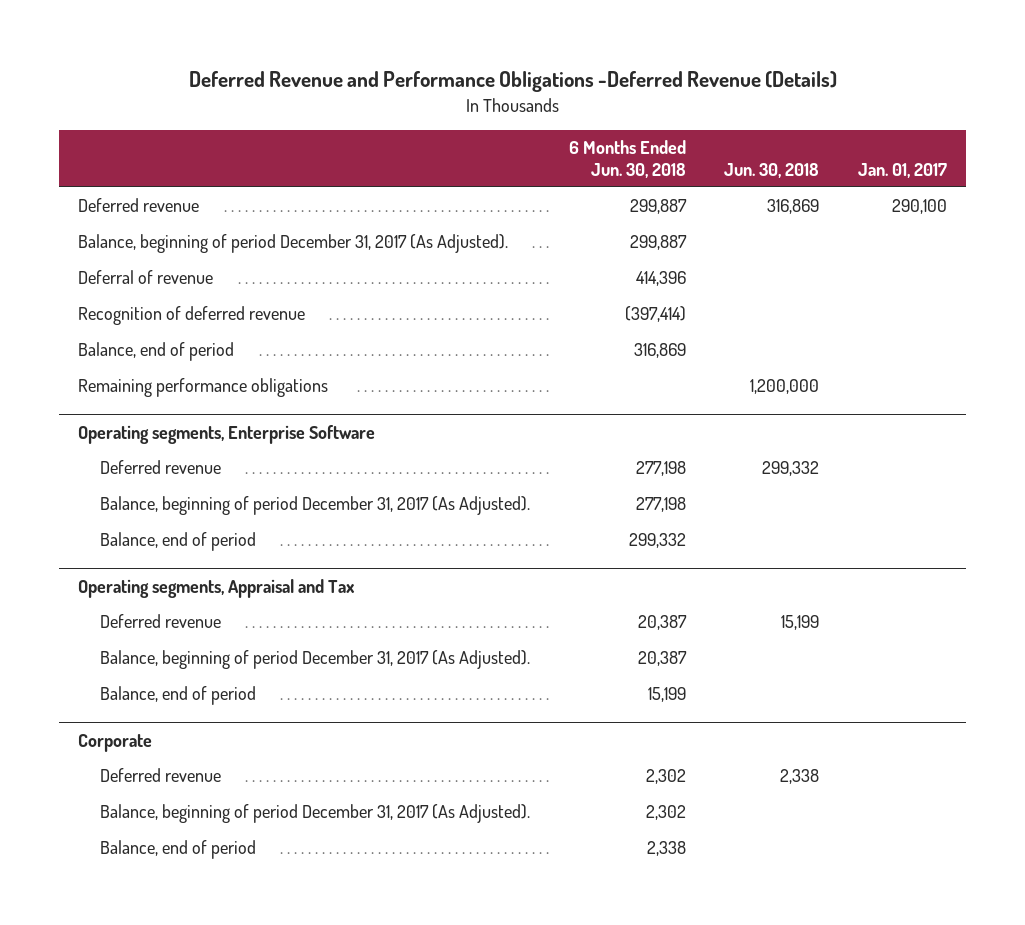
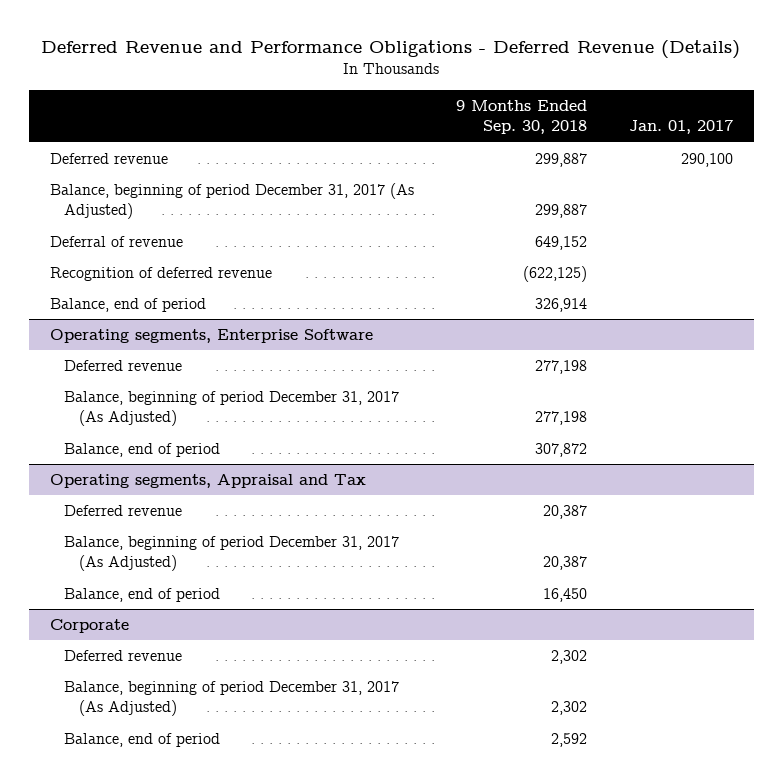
[188,71,837,93] Deferred Revenue and Performance Obligations -Deferred Revenue (Details) -> [41,40,741,60] Deferred Revenue and Performance Obligations - Deferred Revenue (Details)
[568,140,686,178] 6 Months Ended Jun. 30, 2018 -> none
[724,162,820,178] Jun. 30, 2018 -> none
none -> [455,100,587,135] 9 Months Ended Sep. 30, 2018
[78,234,509,254] Balance, beginning of period December 31, 2017 (As Adjusted). -> [49,183,414,220] Balance, beginning of period December 31, 2017 (As Adjusted)
[78,378,329,398] Remaining performance obligations -> none
[100,496,531,516] Balance, beginning of period December 31, 2017 (As Adjusted). -> [64,391,400,427] Balance, beginning of period December 31, 2017 (As Adjusted)
[100,650,531,670] Balance, beginning of period December 31, 2017 (As Adjusted). -> [64,536,400,572] Balance, beginning of period December 31, 2017 (As Adjusted)
[100,804,531,824] Balance, beginning of period December 31, 2017 (As Adjusted). -> [64,681,400,717] Balance, beginning of period December 31, 2017 (As Adjusted)

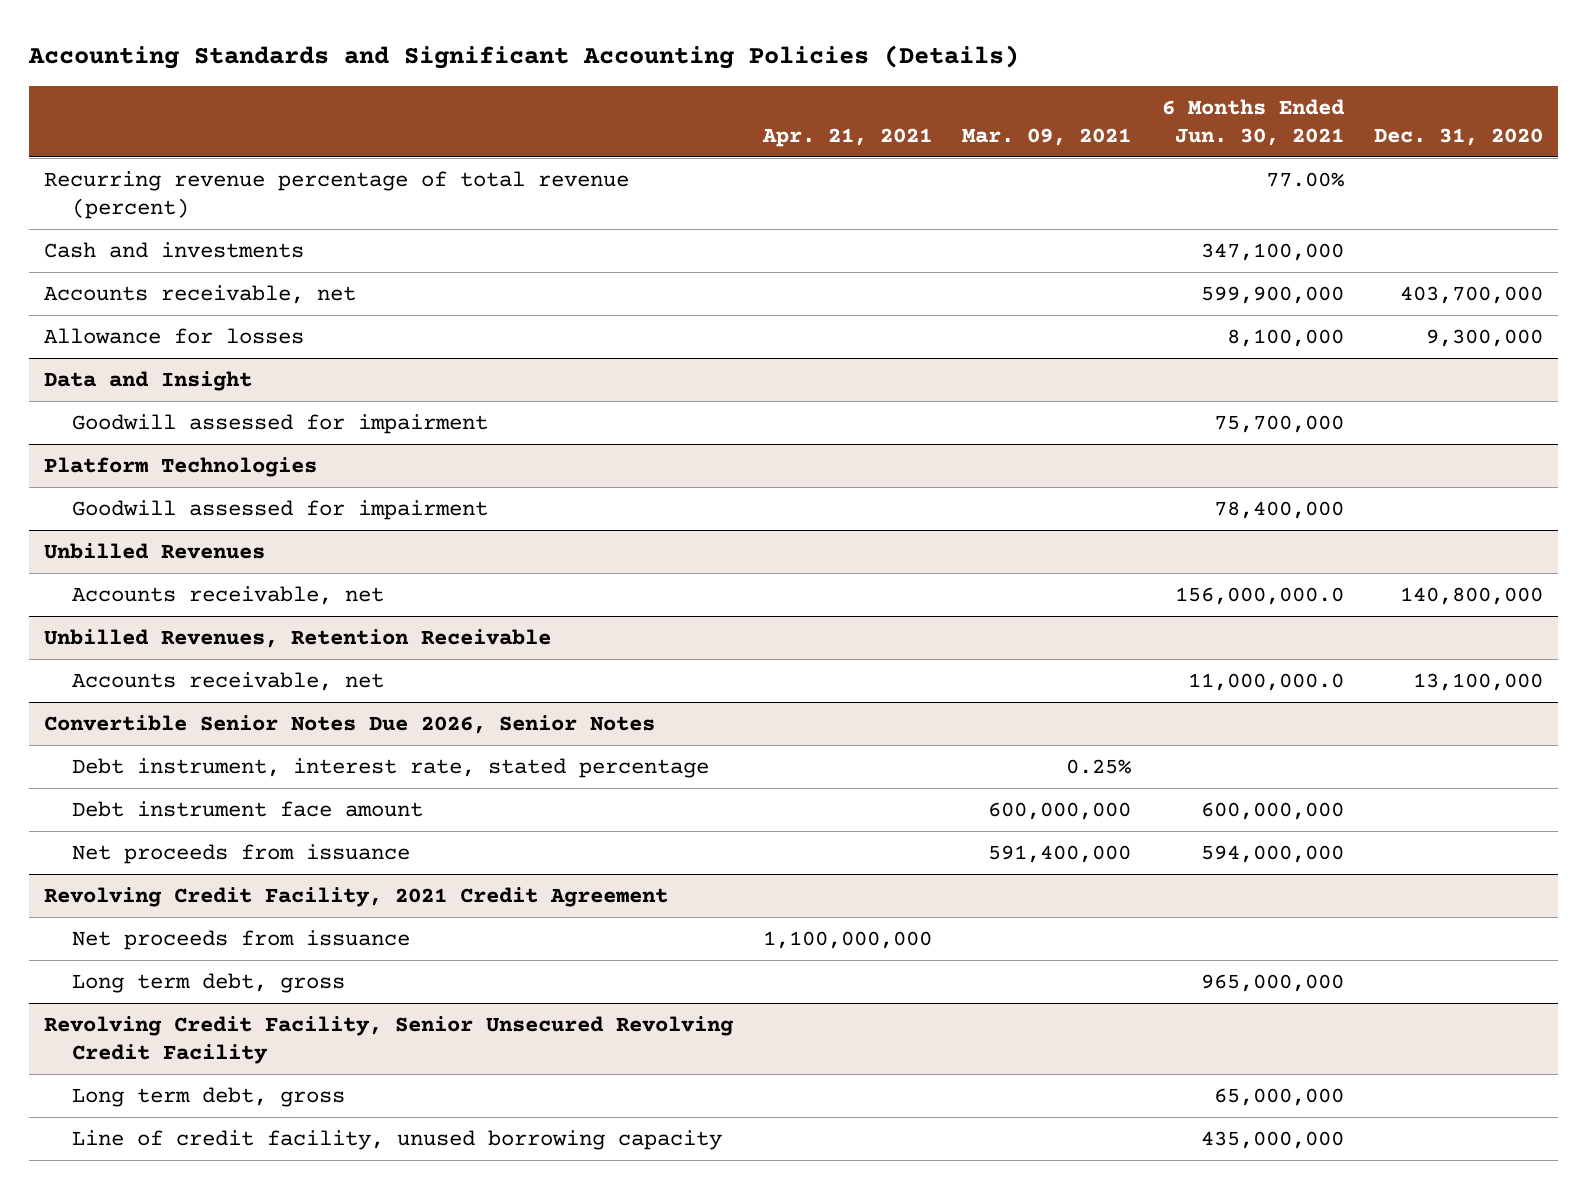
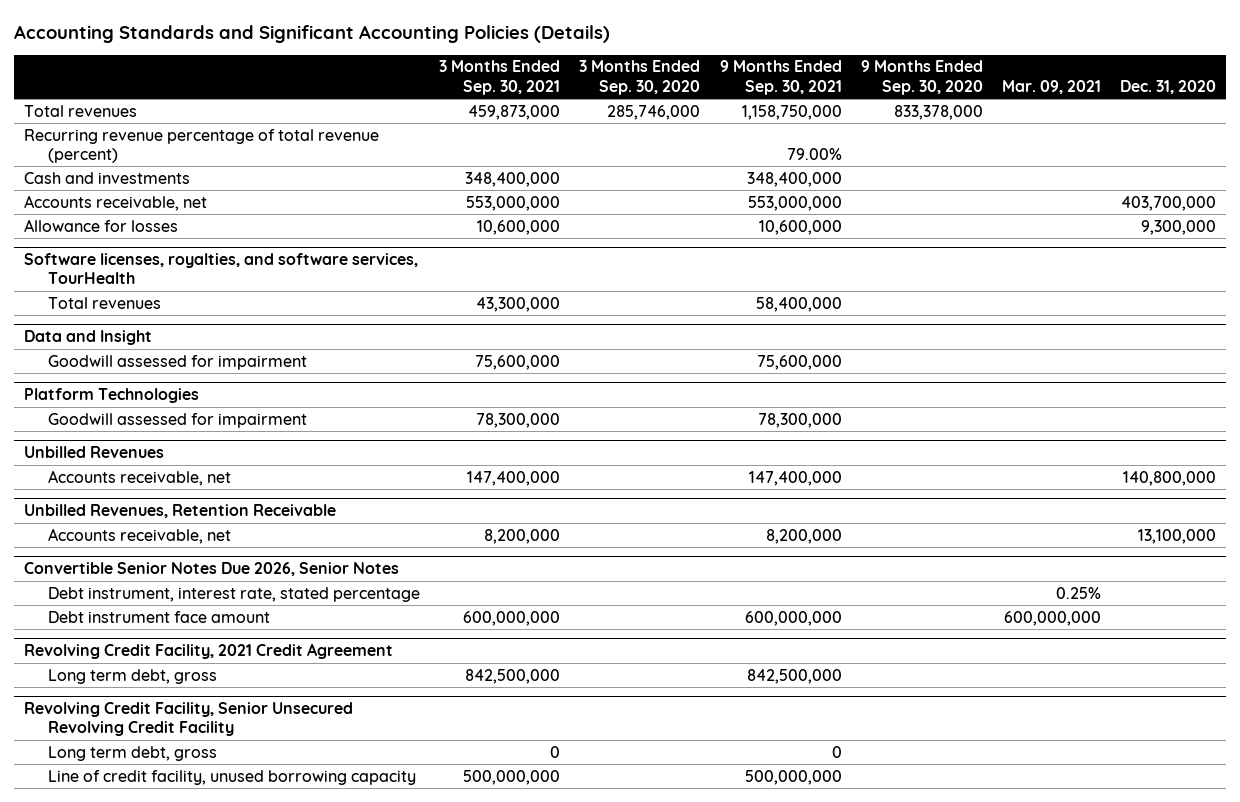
[761,127,932,147] Apr. 21, 2021 -> none
[1161,98,1345,146] 6 Months Ended Jun. 30, 2021 -> none
none -> [439,60,561,95] 3 Months Ended Sep. 30, 2021
none -> [579,60,701,95] 3 Months Ended Sep. 30, 2020
none -> [719,60,842,95] 9 Months Ended Sep. 30, 2021
none -> [860,60,983,95] 9 Months Ended Sep. 30, 2020
none -> [23,104,137,117] Total revenues
none -> [23,253,418,285] Software licenses, royalties, and software services, TourHealth
none -> [47,296,161,309] Total revenues
[72,844,411,865] Net proceeds from issuance -> none
[72,930,411,951] Net proceeds from issuance -> none

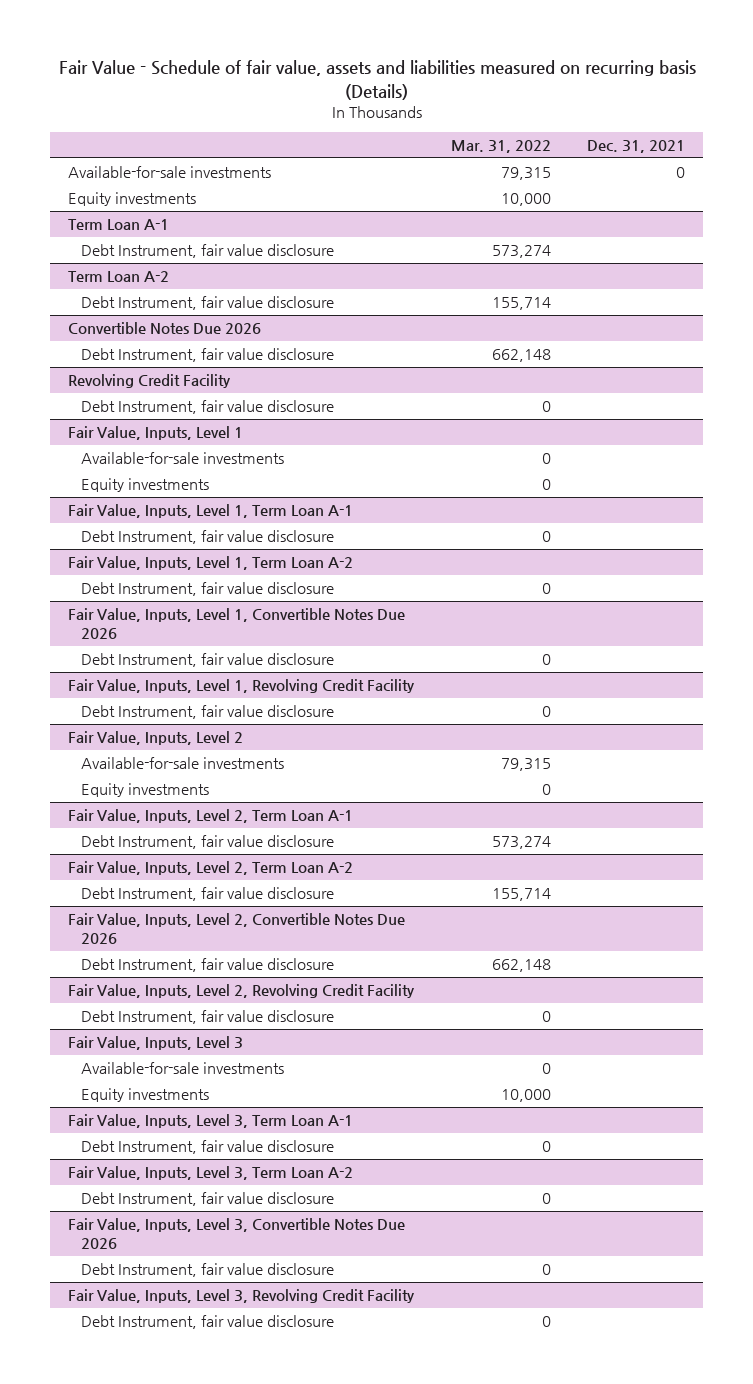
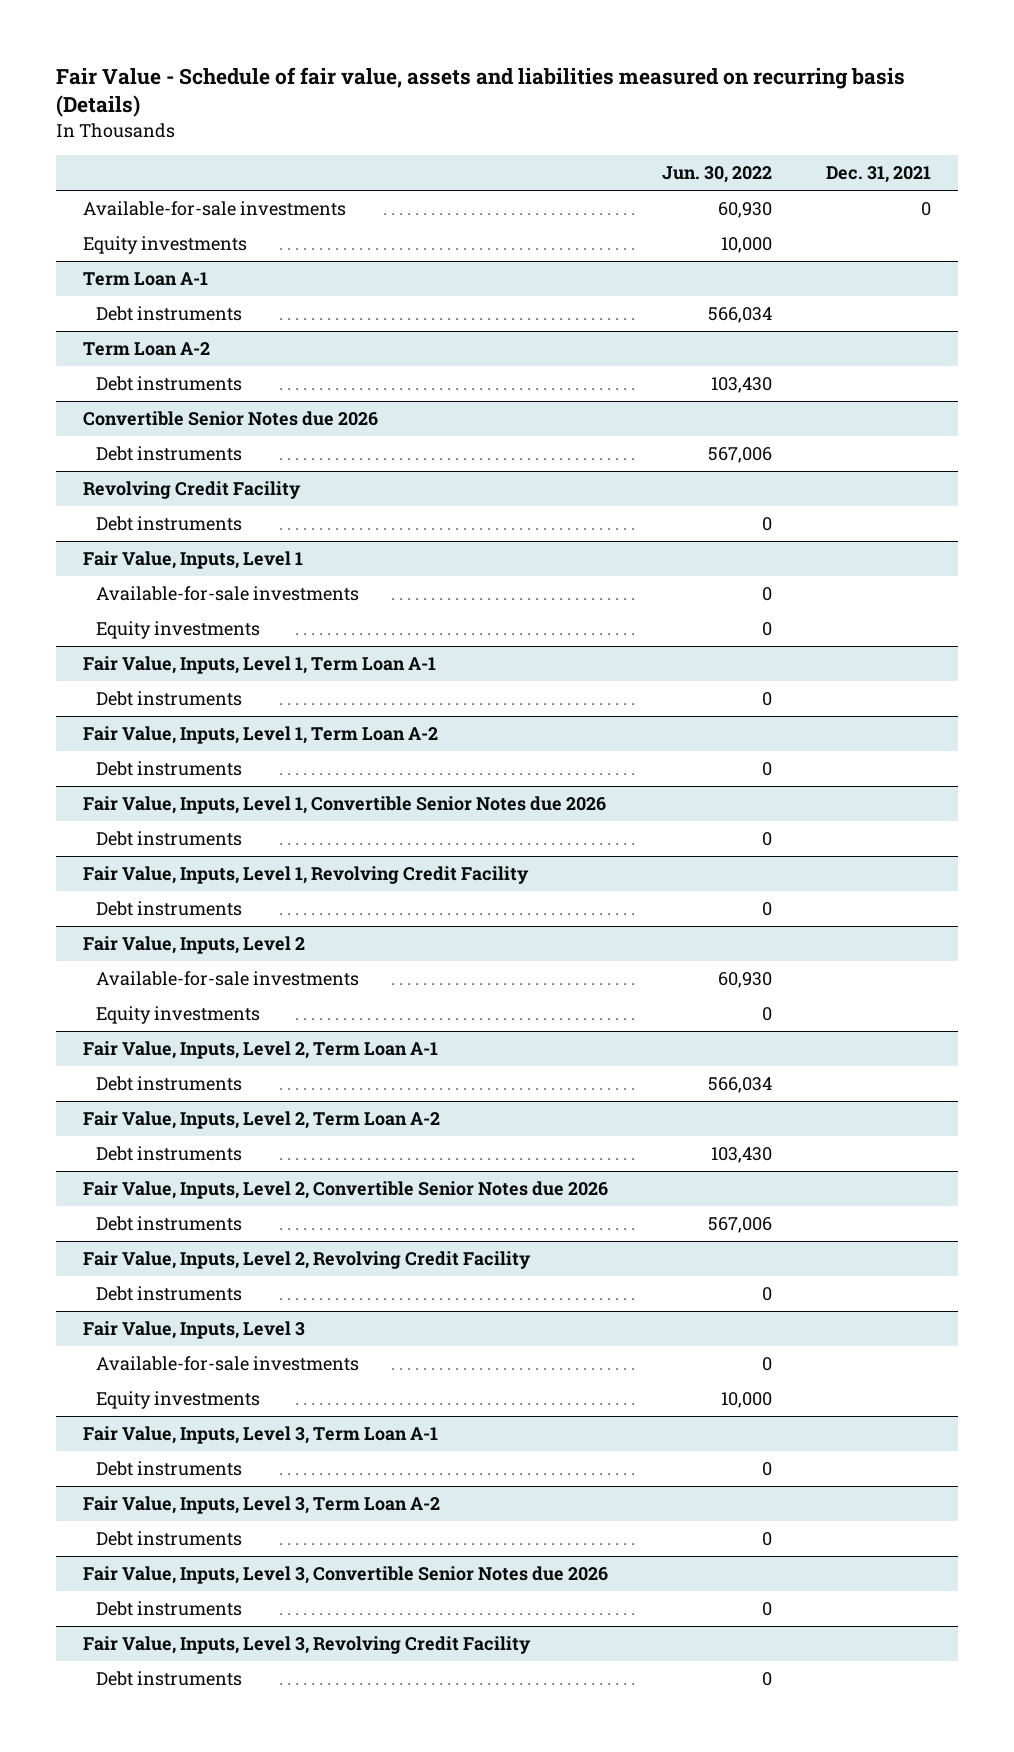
[450,139,551,153] Mar. 31, 2022 -> none
none -> [661,166,772,184] Jun. 30, 2022
[81,244,335,259] Debt Instrument, fair value disclosure -> [95,306,242,322] Debt instruments
[81,296,335,311] Debt Instrument, fair value disclosure -> [95,376,242,392] Debt instruments
[68,322,262,335] Convertible Notes Due 2026 -> [82,411,378,427] Convertible Senior Notes due 2026
[81,348,335,363] Debt Instrument, fair value disclosure -> [95,446,242,462] Debt instruments
[81,400,335,415] Debt Instrument, fair value disclosure -> [95,516,242,532] Debt instruments
[81,530,335,545] Debt Instrument, fair value disclosure -> [95,691,242,707] Debt instruments
[81,582,335,597] Debt Instrument, fair value disclosure -> [95,761,242,777] Debt instruments
[68,608,406,640] Fair Value, Inputs, Level 1, Convertible Notes Due 2026 -> [82,796,606,815] Fair Value, Inputs, Level 1, Convertible Senior Notes due 2026
[81,653,335,668] Debt Instrument, fair value disclosure -> [95,831,242,847] Debt instruments
[81,705,335,720] Debt Instrument, fair value disclosure -> [95,901,242,917] Debt instruments
[81,835,335,850] Debt Instrument, fair value disclosure -> [95,1076,242,1092] Debt instruments
[81,887,335,902] Debt Instrument, fair value disclosure -> [95,1146,242,1162] Debt instruments
[68,913,406,945] Fair Value, Inputs, Level 2, Convertible Notes Due 2026 -> [82,1181,608,1200] Fair Value, Inputs, Level 2, Convertible Senior Notes due 2026
[81,958,335,973] Debt Instrument, fair value disclosure -> [95,1216,242,1232] Debt instruments
[81,1010,335,1025] Debt Instrument, fair value disclosure -> [95,1286,242,1302] Debt instruments
[81,1140,335,1155] Debt Instrument, fair value disclosure -> [95,1461,242,1477] Debt instruments
[81,1192,335,1207] Debt Instrument, fair value disclosure -> [95,1531,242,1547] Debt instruments
[68,1218,406,1250] Fair Value, Inputs, Level 3, Convertible Notes Due 2026 -> [82,1566,608,1585] Fair Value, Inputs, Level 3, Convertible Senior Notes due 2026
[81,1263,335,1278] Debt Instrument, fair value disclosure -> [95,1601,242,1617] Debt instruments
[81,1315,335,1330] Debt Instrument, fair value disclosure -> [95,1671,242,1687] Debt instruments

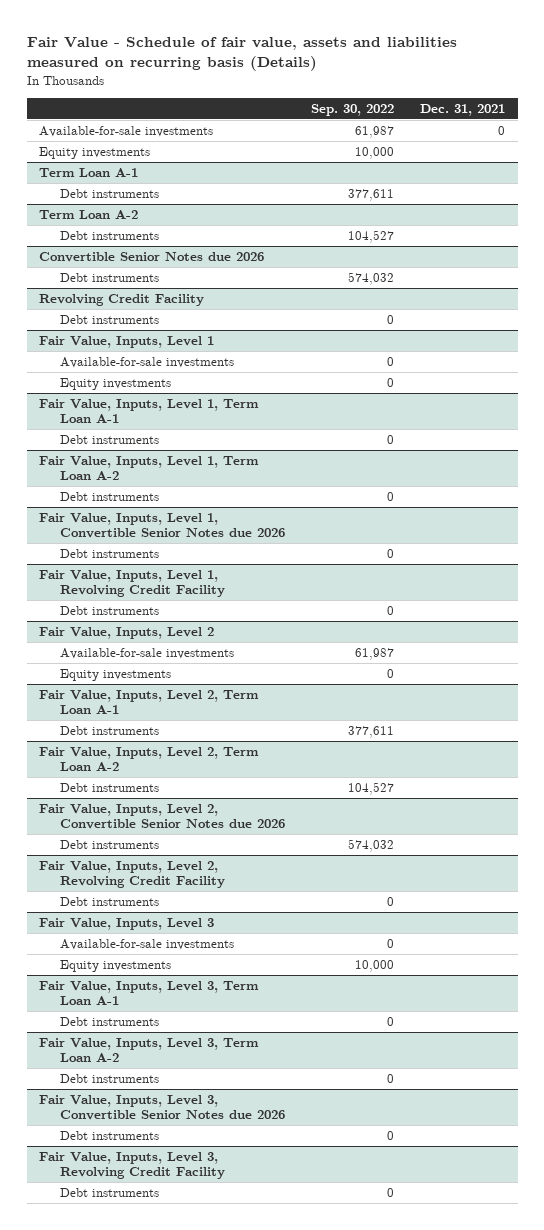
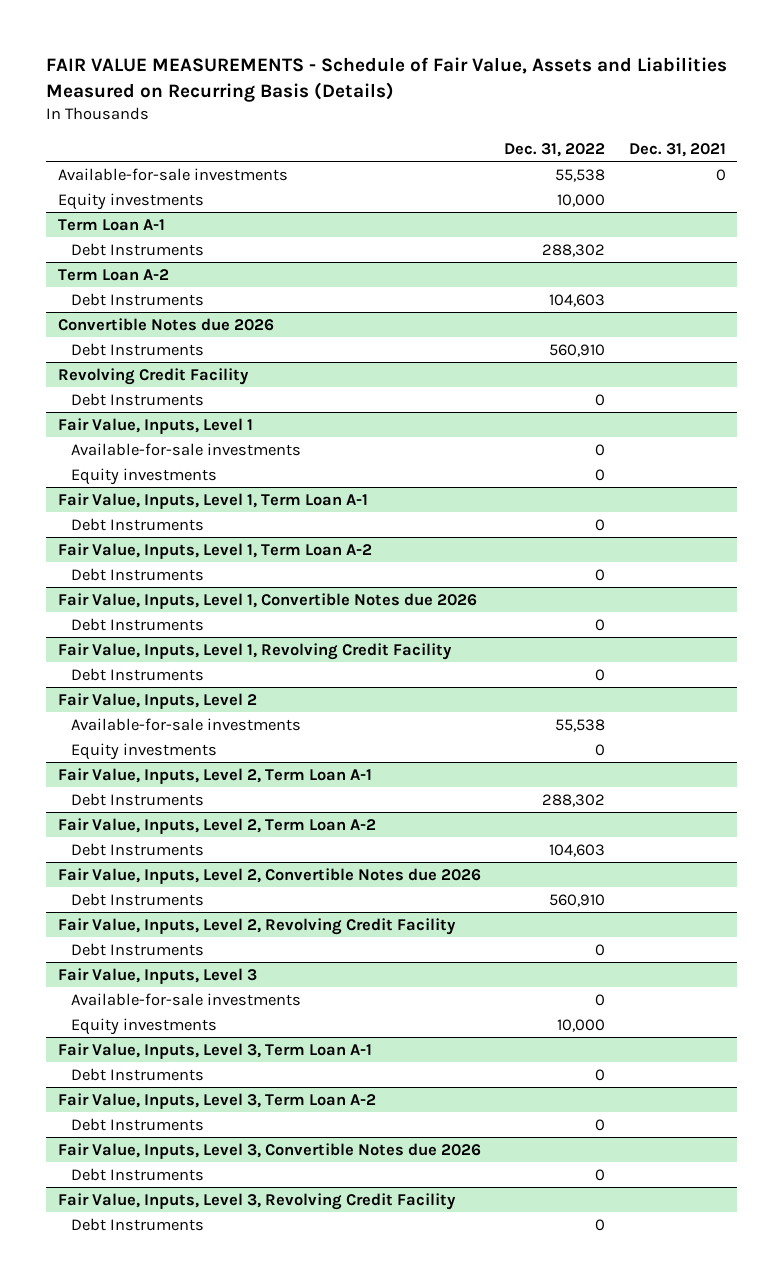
[26,36,457,72] Fair Value - Schedule of fair value, assets and liabilities measured on recurring basis (Details) -> [45,57,727,103] FAIR VALUE MEASUREMENTS - Schedule of Fair Value, Assets and Liabilities Measured on Recurring Basis (Details)
[310,103,394,116] Sep. 30, 2022 -> none
none -> [504,142,606,157] Dec. 31, 2022
[60,188,160,198] Debt instruments -> [70,242,204,256] Debt Instruments
[60,230,160,240] Debt instruments -> [70,292,204,306] Debt Instruments
[39,251,265,262] Convertible Senior Notes due 2026 -> [57,317,274,331] Convertible Notes due 2026
[60,272,160,282] Debt instruments -> [70,342,204,356] Debt Instruments
[60,314,160,324] Debt instruments -> [70,392,204,406] Debt Instruments
[60,434,160,444] Debt instruments -> [70,517,204,531] Debt Instruments
[60,491,160,501] Debt instruments -> [70,567,204,581] Debt Instruments
[39,512,286,539] Fair Value, Inputs, Level 1, Convertible Senior Notes due 2026 -> [57,592,477,609] Fair Value, Inputs, Level 1, Convertible Notes due 2026
[60,548,160,558] Debt instruments -> [70,617,204,631] Debt Instruments
[60,605,160,615] Debt instruments -> [70,667,204,681] Debt Instruments
[60,725,160,735] Debt instruments -> [70,792,204,806] Debt Instruments
[60,782,160,792] Debt instruments -> [70,842,204,856] Debt Instruments
[39,803,286,830] Fair Value, Inputs, Level 2, Convertible Senior Notes due 2026 -> [57,867,481,884] Fair Value, Inputs, Level 2, Convertible Notes due 2026
[60,839,160,849] Debt instruments -> [70,892,204,906] Debt Instruments
[60,896,160,906] Debt instruments -> [70,942,204,956] Debt Instruments
[60,1016,160,1026] Debt instruments -> [70,1067,204,1081] Debt Instruments
[60,1073,160,1083] Debt instruments -> [70,1117,204,1131] Debt Instruments
[39,1094,286,1121] Fair Value, Inputs, Level 3, Convertible Senior Notes due 2026 -> [57,1142,481,1159] Fair Value, Inputs, Level 3, Convertible Notes due 2026
[60,1130,160,1140] Debt instruments -> [70,1167,204,1181] Debt Instruments
[60,1187,160,1197] Debt instruments -> [70,1217,204,1231] Debt Instruments

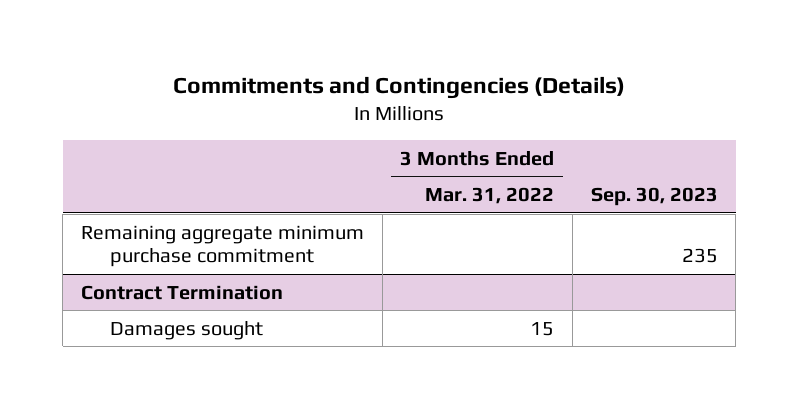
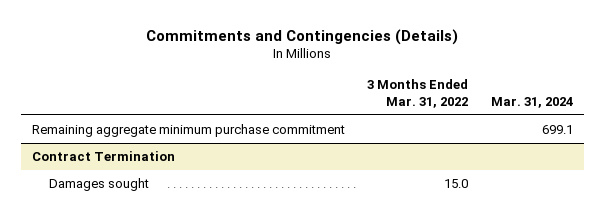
[590,186,718,206] Sep. 30, 2023 -> none
none -> [491,97,574,109] Mar. 31, 2024
[530,321,555,336] 15 -> [444,178,469,188] 15.0

